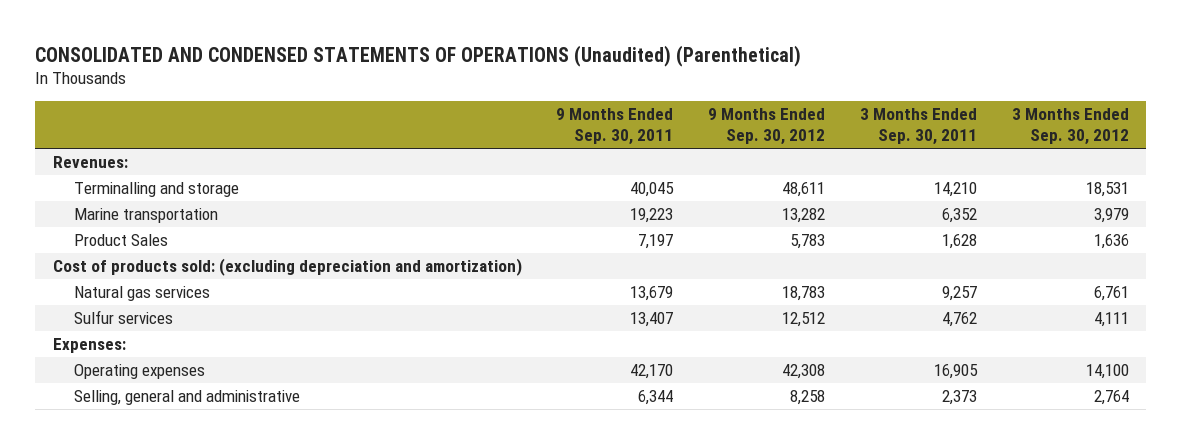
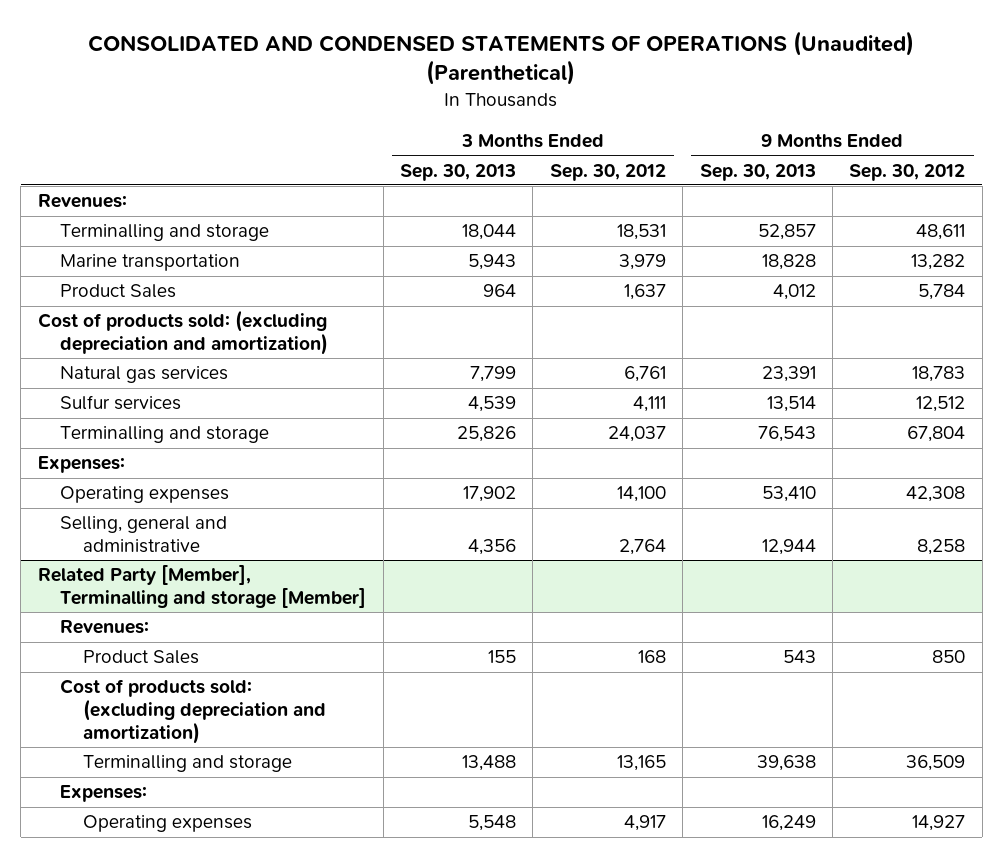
[556,108,674,146] 9 Months Ended Sep. 30, 2011 -> none
[860,108,978,146] 3 Months Ended Sep. 30, 2011 -> none
none -> [399,163,516,181] Sep. 30, 2013
none -> [699,163,816,181] Sep. 30, 2013
[790,233,826,249] 5,783 -> [918,284,966,301] 5,784
[1093,233,1129,249] 1,636 -> [623,284,666,301] 1,637
none -> [60,426,270,444] Terminalling and storage
none -> [37,565,367,609] Related Party [Member], Terminalling and storage [Member]
none -> [60,620,150,635] Revenues:
none -> [82,650,199,665] Product Sales
none -> [60,679,326,744] Cost of products sold: (excluding depreciation and amortization)
none -> [82,755,292,773] Terminalling and storage
none -> [60,785,148,803] Expenses:
none -> [82,815,252,833] Operating expenses

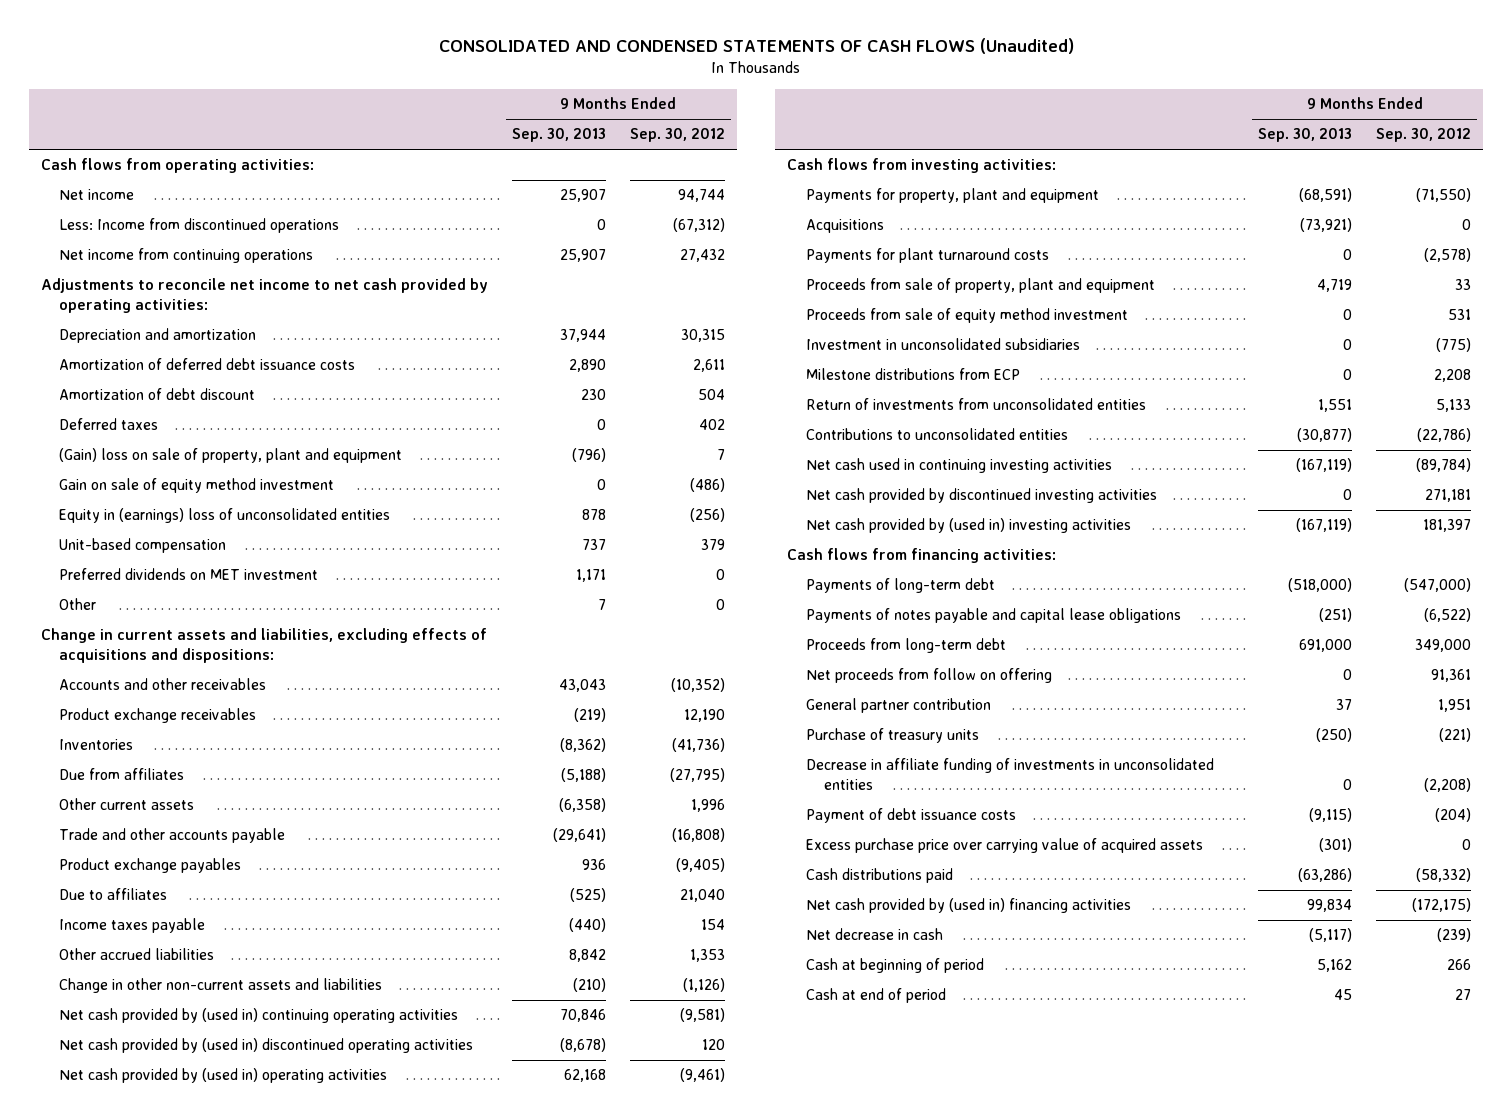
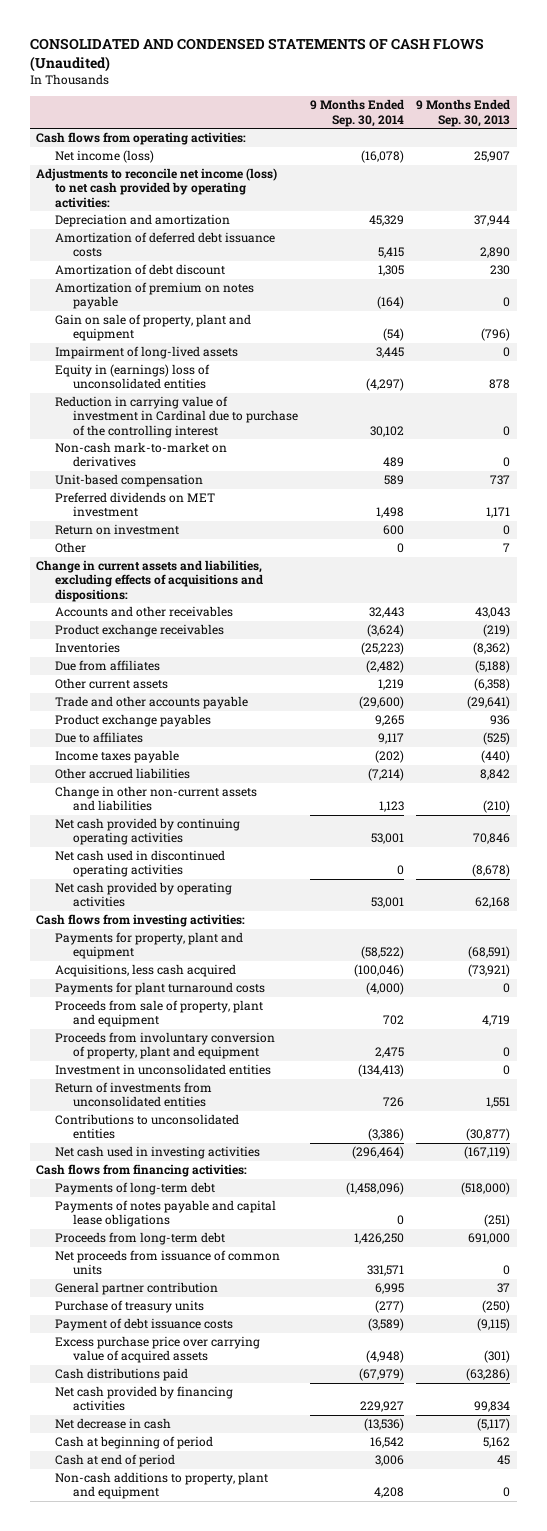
[629,128,725,143] Sep. 30, 2012 -> none
none -> [310,99,405,127] 9 Months Ended Sep. 30, 2014
[58,218,339,234] Less: Income from discontinued operations -> none
[58,248,313,264] Net income from continuing operations -> none
[58,189,134,201] Net income -> [54,150,154,164] Net income (loss)
[40,278,488,314] Adjustments to reconcile net income to net cash provided by operating activities: -> [36,168,278,208] Adjustments to reconcile net income (loss) to net cash provided by operating activities:
[58,418,158,431] Deferred taxes -> none
[58,478,334,494] Gain on sale of equity method investment -> none
none -> [54,282,254,310] Amortization of premium on notes payable
[58,448,402,464] (Gain) loss on sale of property, plant and equipment -> [54,314,251,342] Gain on sale of property, plant and equipment
none -> [54,346,238,360] Impairment of long-lived assets
none -> [54,396,299,438] Reduction in carrying value of investment in Cardinal due to purchase of the controlling interest
none -> [54,442,227,468] Non-cash mark-to-market on derivatives
none -> [54,524,179,536] Return on investment
[58,1008,458,1024] Net cash provided by (used in) continuing operating activities -> [54,818,240,846] Net cash provided by continuing operating activities
[58,1038,473,1054] Net cash provided by (used in) discontinued operating activities -> [54,850,225,878] Net cash used in discontinued operating activities
[58,1068,387,1084] Net cash provided by (used in) operating activities -> [54,882,232,908] Net cash provided by operating activities
[805,219,884,234] Acquisitions -> [54,964,236,978] Acquisitions, less cash acquired
[805,308,1128,324] Proceeds from sale of equity method investment -> none
[805,368,1020,381] Milestone distributions from ECP -> none
none -> [54,1032,275,1060] Proceeds from involuntary conversion of property, plant and equipment
[805,338,1080,351] Investment in unconsolidated subsidiaries -> [54,1064,271,1076] Investment in unconsolidated entities
[805,458,1112,474] Net cash used in continuing investing activities -> none
[805,488,1157,504] Net cash provided by discontinued investing activities -> none
[805,518,1131,534] Net cash provided by (used in) investing activities -> [54,1146,260,1160] Net cash used in investing activities
[805,668,1052,684] Net proceeds from follow on offering -> none
none -> [54,1250,280,1276] Net proceeds from issuance of common units
[805,758,1214,791] Decrease in affiliate funding of investments in unconsolidated entities -> none
[805,898,1131,914] Net cash provided by (used in) financing activities -> [54,1386,233,1412] Net cash provided by financing activities
none -> [54,1472,268,1500] Non-cash additions to property, plant and equipment

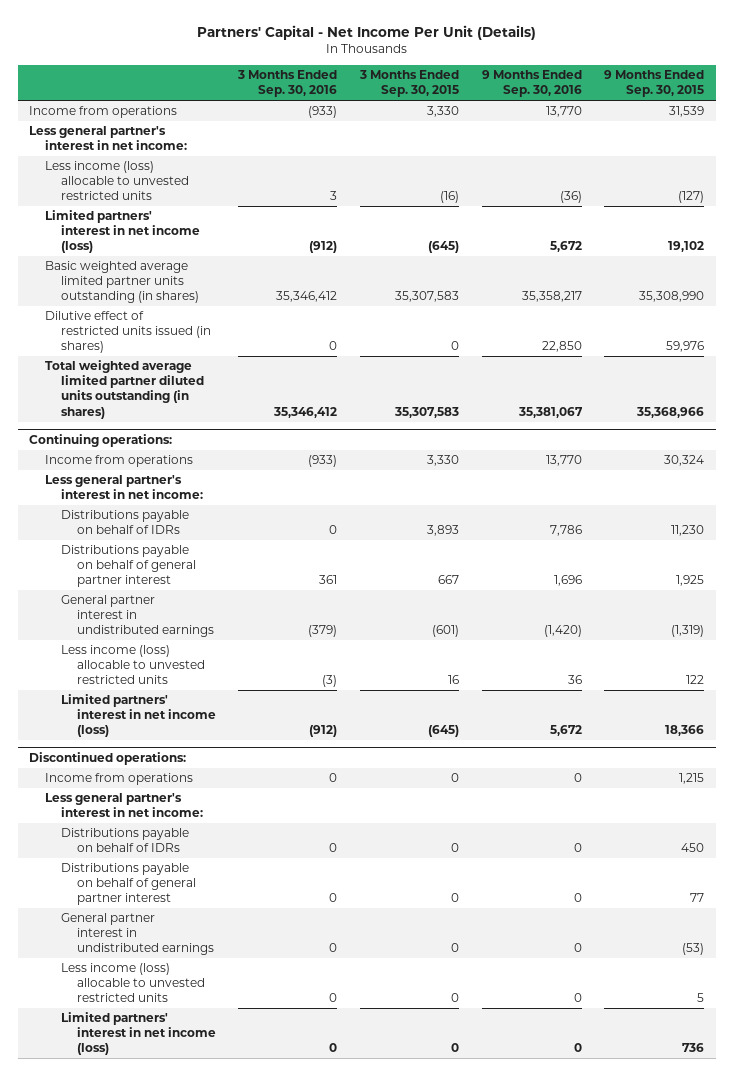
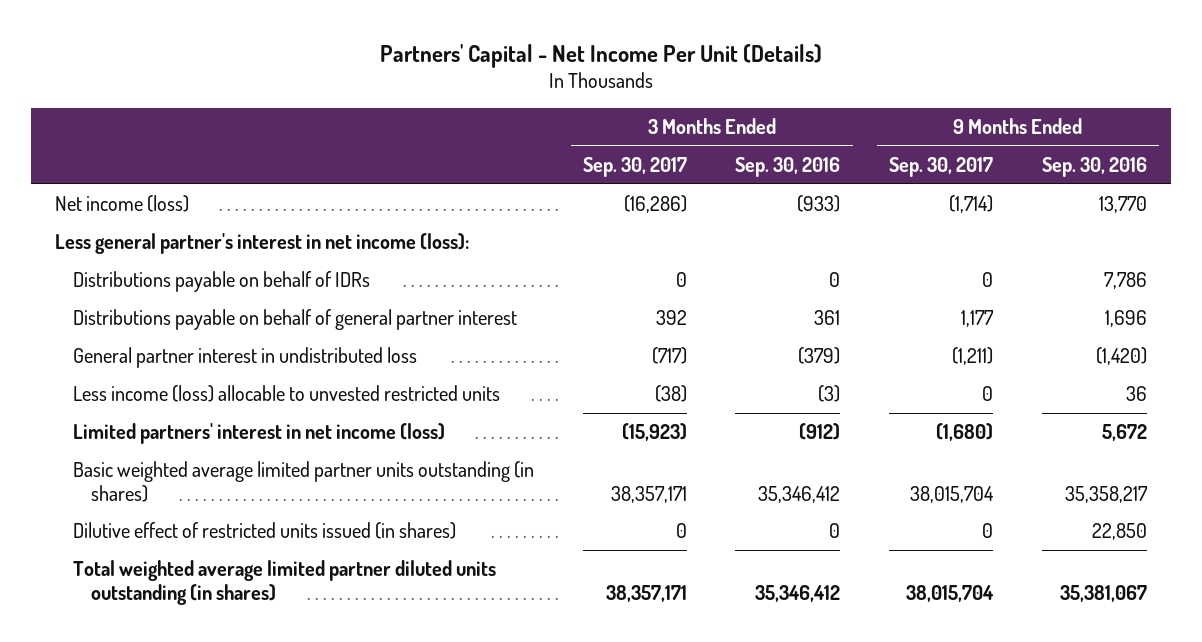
[358,70,459,98] 3 Months Ended Sep. 30, 2015 -> none
[604,70,705,98] 9 Months Ended Sep. 30, 2015 -> none
none -> [582,156,687,177] Sep. 30, 2017
none -> [889,156,994,177] Sep. 30, 2017
[45,161,189,201] Less income (loss) allocable to unvested restricted units -> none
[45,210,200,254] Limited partners' interest in net income (loss) -> none
[29,433,173,447] Continuing operations: -> none
[45,455,194,468] Income from operations -> none
[45,475,203,500] Less general partner's interest in net income: -> none
[29,106,178,119] Income from operations -> [55,195,190,213] Net income (loss)
[29,126,188,151] Less general partner's interest in net income: -> [55,233,470,255] Less general partner's interest in net income (loss):
[60,595,214,638] General partner interest in undistributed earnings -> [73,347,418,369] General partner interest in undistributed loss
[29,751,187,765] Discontinued operations: -> none
[45,773,194,786] Income from operations -> none
[45,793,203,818] Less general partner's interest in net income: -> none
[60,828,189,853] Distributions payable on behalf of IDRs -> none
[60,863,196,906] Distributions payable on behalf of general partner interest -> none
[60,913,214,956] General partner interest in undistributed earnings -> none
[60,963,205,1003] Less income (loss) allocable to unvested restricted units -> none
[60,1012,216,1056] Limited partners' interest in net income (loss) -> none
[45,261,199,304] Basic weighted average limited partner units outstanding (in shares) -> [73,461,535,502] Basic weighted average limited partner units outstanding (in shares)
[45,311,211,354] Dilutive effect of restricted units issued (in shares) -> [73,522,457,540] Dilutive effect of restricted units issued (in shares)
[45,360,204,419] Total weighted average limited partner diluted units outstanding (in shares) -> [73,560,497,605] Total weighted average limited partner diluted units outstanding (in shares)

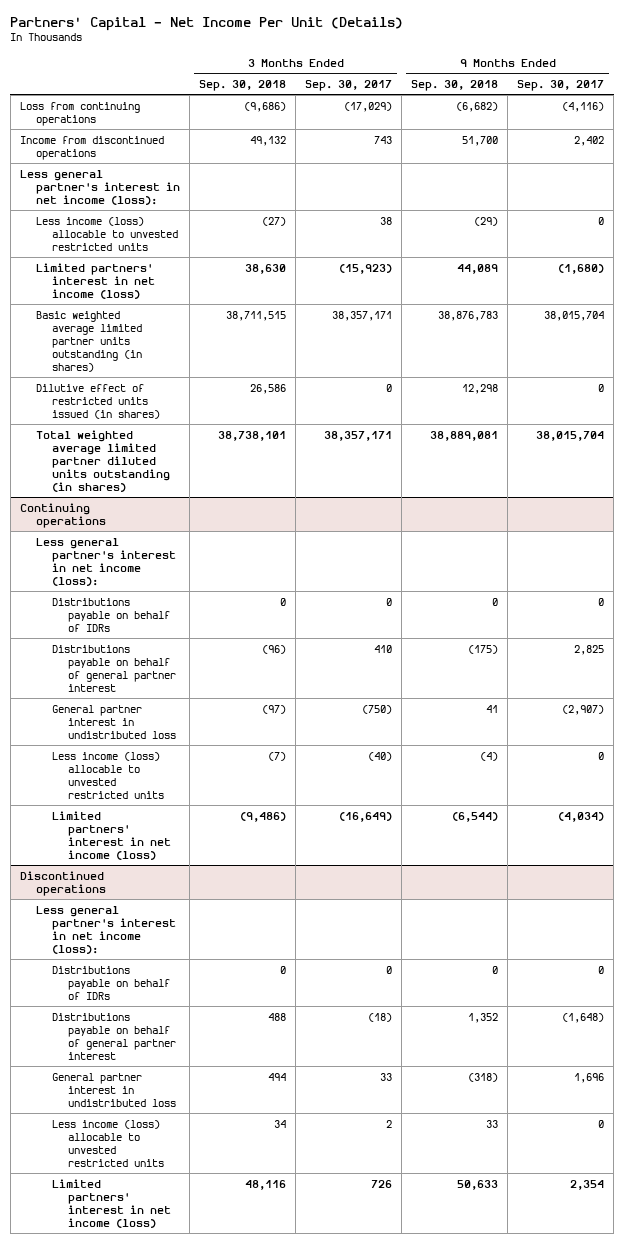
[735,156,841,177] Sep. 30, 2016 -> none
[1041,156,1147,177] Sep. 30, 2016 -> none
none -> [199,79,287,91] Sep. 30, 2018
none -> [411,79,499,91] Sep. 30, 2018
[55,195,190,213] Net income (loss) -> none
none -> [19,101,140,126] Loss from continuing operations
none -> [19,135,164,160] Income from discontinued operations
[73,271,371,293] Distributions payable on behalf of IDRs -> none
[73,309,518,331] Distributions payable on behalf of general partner interest -> none
[73,347,418,369] General partner interest in undistributed loss -> none
[654,385,687,403] (38) -> [380,216,393,225] 38
none -> [19,502,106,528] Continuing operations
none -> [35,537,177,586] Less general partner's interest in net income (loss):
none -> [52,597,171,632] Distributions payable on behalf of IDRs
none -> [52,644,177,692] Distributions payable on behalf of general partner interest
none -> [52,704,177,739] General partner interest in undistributed loss
none -> [52,751,165,799] Less income (loss) allocable to unvested restricted units
none -> [52,810,172,860] Limited partners' interest in net income (loss)
none -> [19,870,106,896] Discontinued operations
none -> [35,905,177,954] Less general partner's interest in net income (loss):
none -> [52,965,171,1000] Distributions payable on behalf of IDRs
none -> [52,1012,177,1060] Distributions payable on behalf of general partner interest
none -> [52,1072,177,1107] General partner interest in undistributed loss
none -> [52,1119,165,1167] Less income (loss) allocable to unvested restricted units
none -> [52,1178,172,1228] Limited partners' interest in net income (loss)

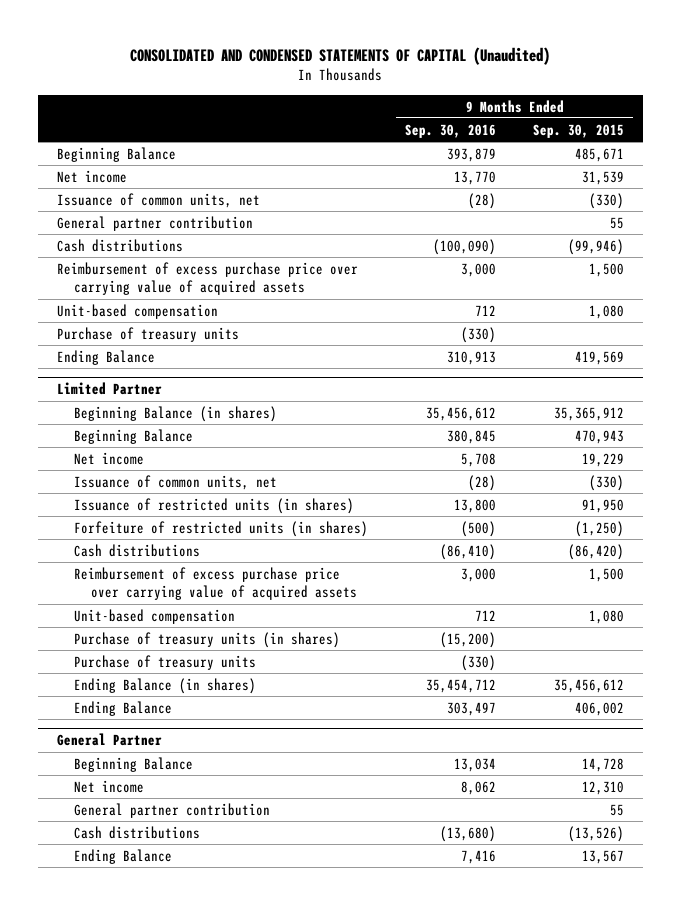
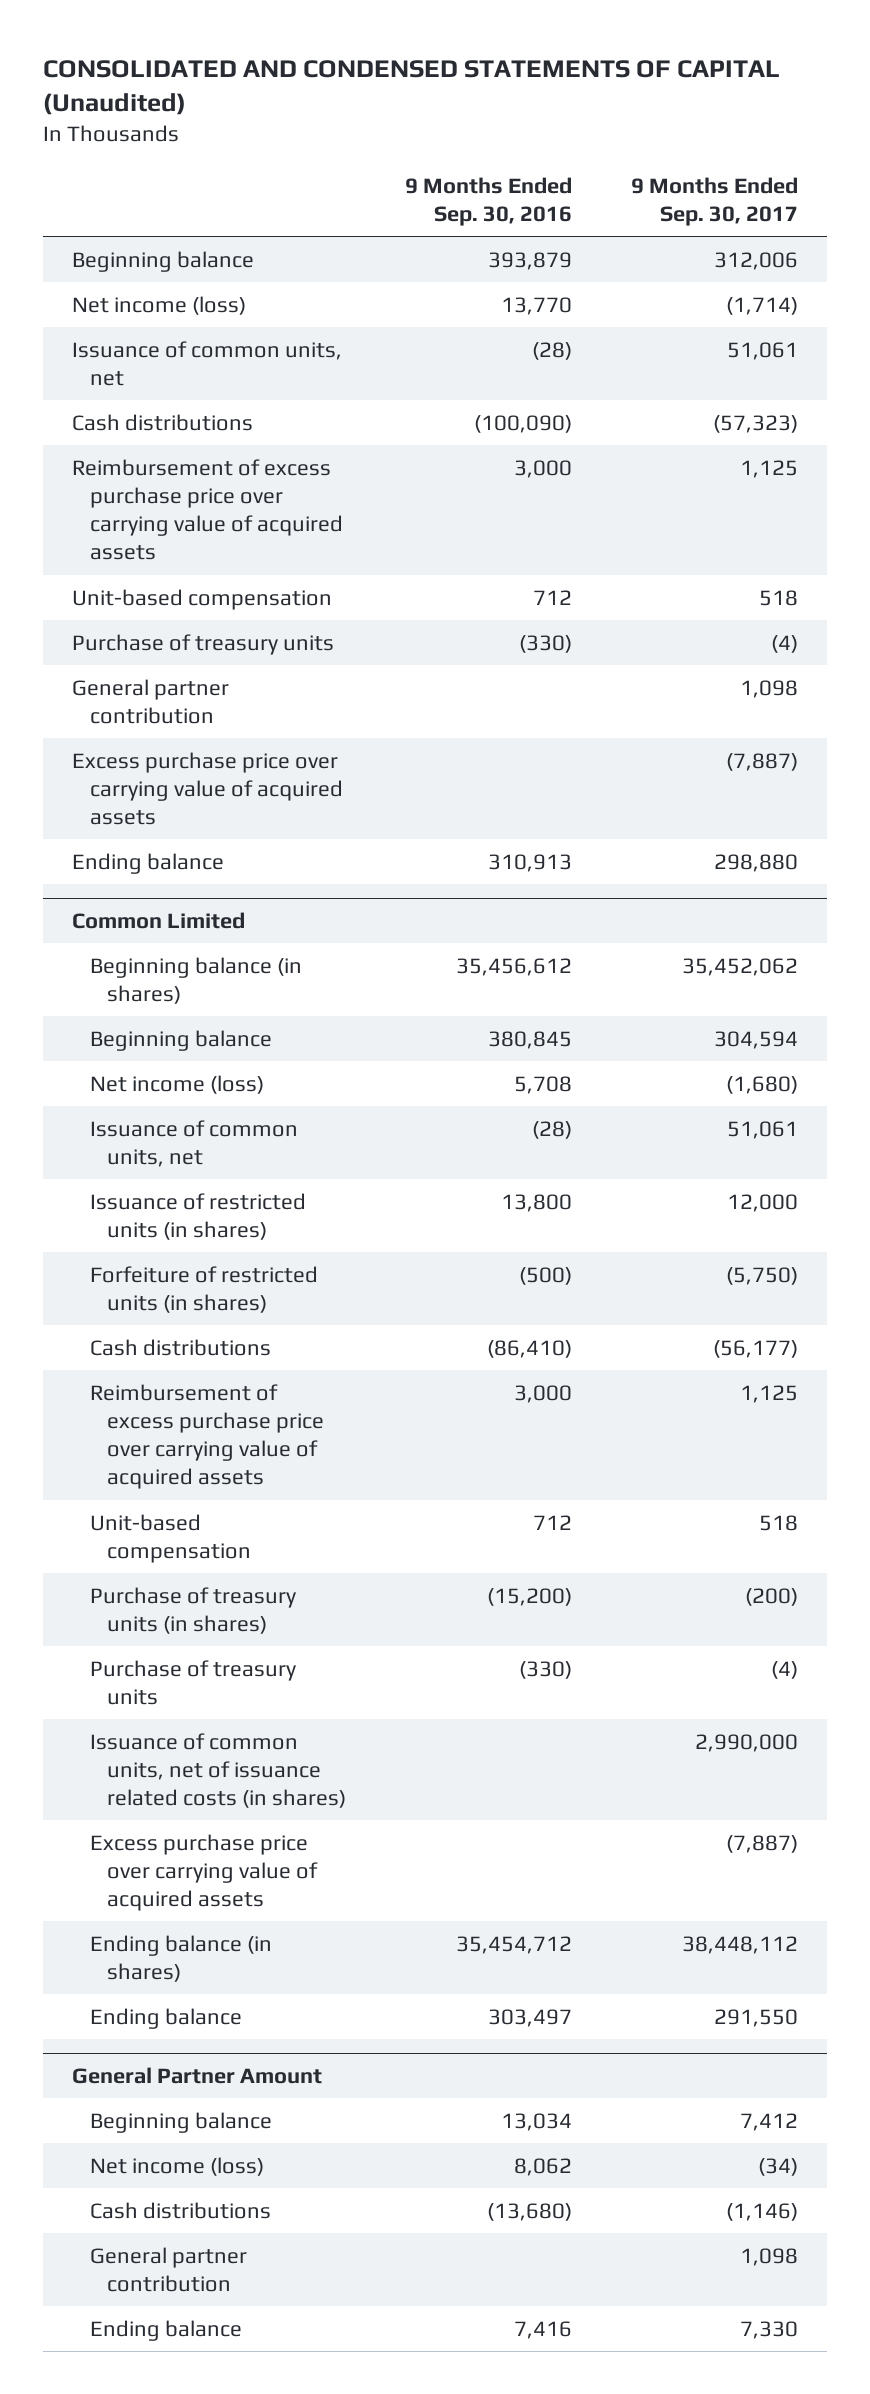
[533,123,625,138] Sep. 30, 2015 -> none
none -> [630,176,798,227] 9 Months Ended Sep. 30, 2017
[56,146,176,162] Beginning Balance -> [72,250,255,272] Beginning balance
[56,169,127,183] Net income -> [72,295,247,315] Net income (loss)
[56,215,253,231] General partner contribution -> [72,678,230,724] General partner contribution
none -> [72,751,343,826] Excess purchase price over carrying value of acquired assets
[56,349,155,365] Ending Balance -> [72,852,225,874] Ending balance
[56,382,162,396] Limited Partner -> [72,911,246,929] Common Limited
[73,405,277,422] Beginning Balance (in shares) -> [89,956,302,1004] Beginning balance (in shares)
[73,428,193,444] Beginning Balance -> [89,1029,272,1051] Beginning balance
[73,451,144,465] Net income -> [89,1074,264,1094] Net income (loss)
[73,802,270,818] General partner contribution -> none
none -> [89,1732,346,1809] Issuance of common units, net of issuance related costs (in shares)
none -> [89,1833,318,1912] Excess purchase price over carrying value of acquired assets
[73,677,256,694] Ending Balance (in shares) -> [89,1934,272,1982] Ending balance (in shares)
[73,700,172,716] Ending Balance -> [89,2007,242,2029] Ending balance
[56,733,162,747] General Partner -> [72,2066,323,2084] General Partner Amount
[73,756,193,772] Beginning Balance -> [89,2111,272,2133] Beginning balance
[73,779,144,793] Net income -> [89,2156,264,2176] Net income (loss)
none -> [89,2246,247,2292] General partner contribution
[73,848,172,864] Ending Balance -> [89,2319,242,2341] Ending balance

